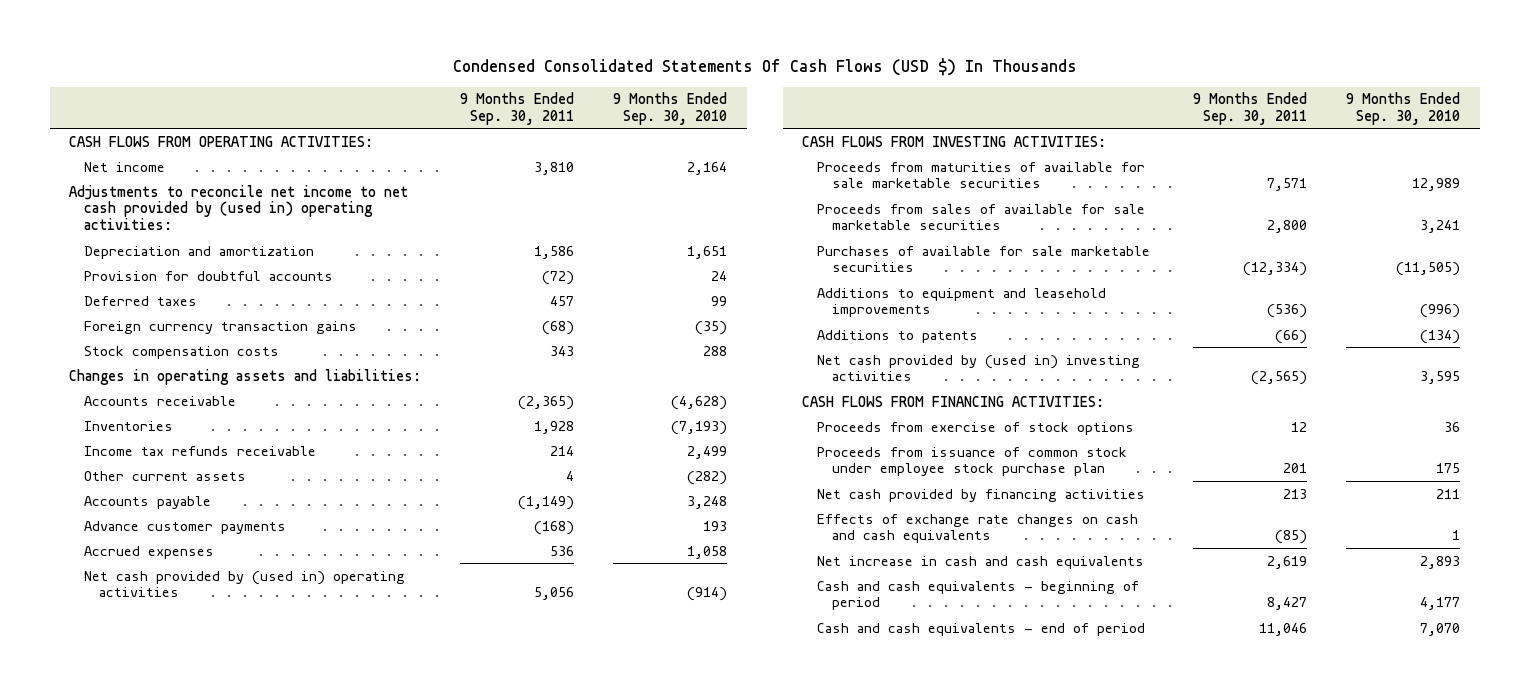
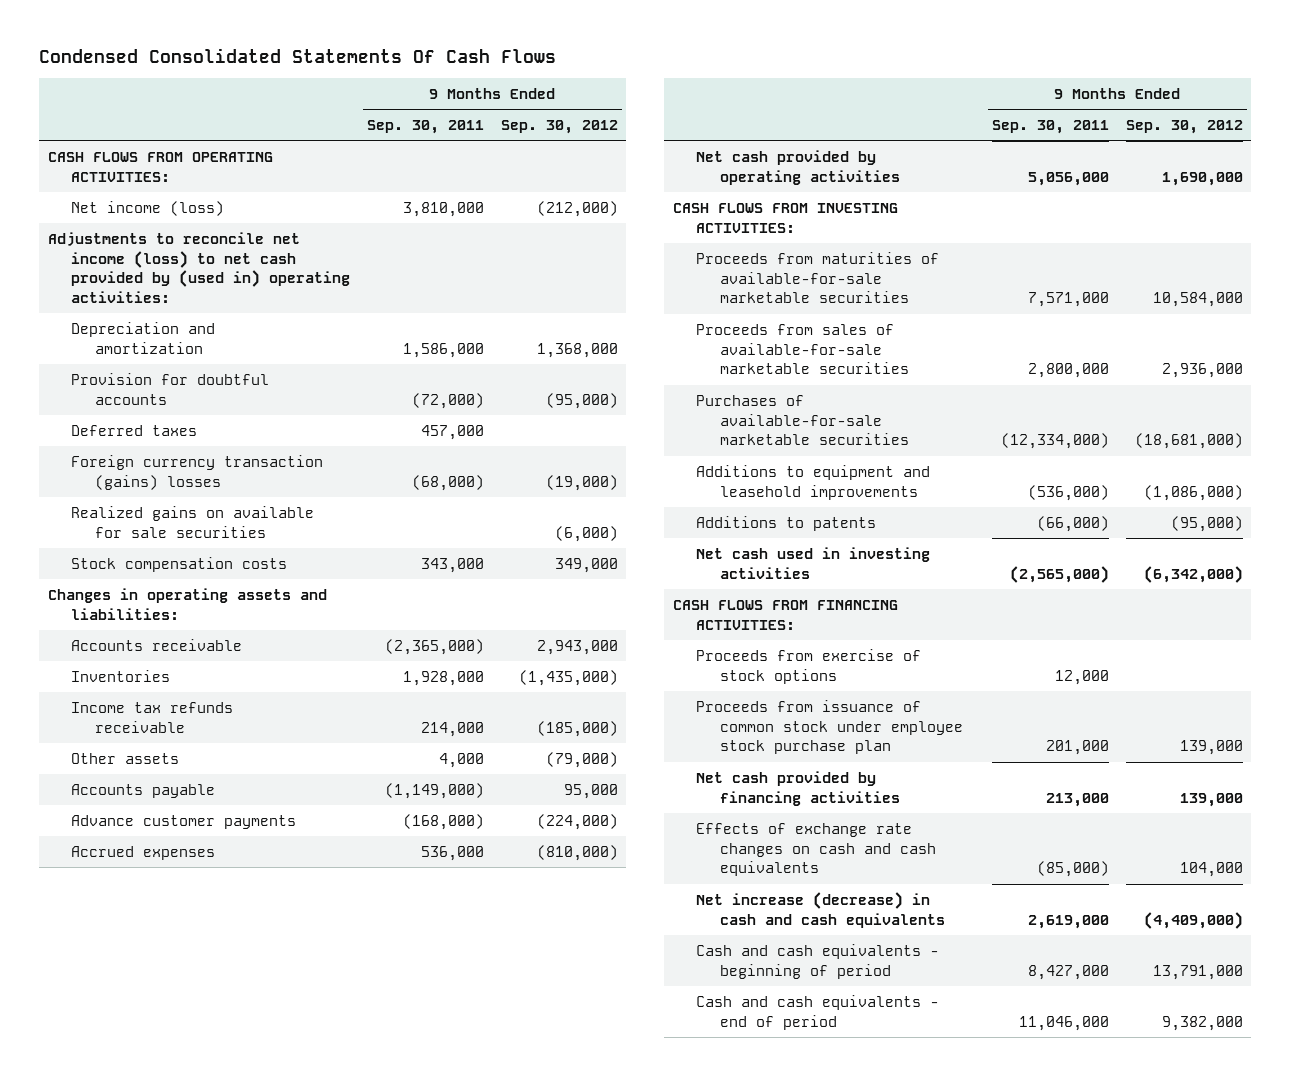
[452,58,1077,77] Condensed Consolidated Statements Of Cash Flows (USD $) In Thousands -> [39,47,557,63] Condensed Consolidated Statements Of Cash Flows
[613,92,728,125] 9 Months Ended Sep. 30, 2010 -> none
none -> [500,120,618,135] Sep. 30, 2012
[83,161,165,172] Net income -> [71,200,225,216] Net income (loss)
[534,161,575,175] 3,810 -> [403,201,485,217] 3,810,000
[69,184,409,231] Adjustments to reconcile net income to net cash provided by (used in) operating activities: -> [47,231,351,303] Adjustments to reconcile net income (loss) to net cash provided by (used in) operating activities:
[534,245,575,259] 1,586 -> [403,342,485,358] 1,586,000
[542,270,575,285] (72) -> [412,392,485,409] (72,000)
[550,295,575,306] 457 -> [421,424,485,440] 457,000
[83,320,357,334] Foreign currency transaction gains -> [71,454,324,490] Foreign currency transaction (gains) losses
[542,320,575,335] (68) -> [412,474,485,491] (68,000)
none -> [71,505,315,538] Realized gains on available for sale securities
[550,345,575,356] 343 -> [421,557,485,573] 343,000
[518,395,575,410] (2,365) -> [385,638,485,655] (2,365,000)
[534,420,575,434] 1,928 -> [403,670,485,686] 1,928,000
[550,445,575,456] 214 -> [421,721,485,737] 214,000
[83,470,246,481] Other current assets -> [71,752,180,764] Other assets
[566,470,575,481] 4 -> [439,752,485,768] 4,000
[518,495,575,510] (1,149) -> [385,782,485,799] (1,149,000)
[534,520,575,535] (168) -> [403,813,485,830] (168,000)
[550,545,575,556] 536 -> [421,845,485,861] 536,000
[83,570,405,598] Net cash provided by (used in) operating activities -> [696,149,900,185] Net cash provided by operating activities
[534,587,575,601] 5,056 -> [1027,171,1109,186] 5,056,000
[816,161,1145,189] Proceeds from maturities of available for sale marketable securities -> [696,251,940,304] Proceeds from maturities of available-for-sale marketable securities
[1267,178,1308,192] 7,571 -> [1027,292,1109,308] 7,571,000
[816,203,1145,231] Proceeds from sales of available for sale marketable securities -> [696,323,909,375] Proceeds from sales of available-for-sale marketable securities
[1267,220,1308,234] 2,800 -> [1027,363,1109,379] 2,800,000
[816,245,1150,273] Purchases of available for sale marketable securities -> [696,394,909,446] Purchases of available-for-sale marketable securities
[1243,262,1308,277] (12,334) -> [1000,433,1109,450] (12,334,000)
[1267,304,1308,319] (536) -> [1027,484,1109,501] (536,000)
[1275,329,1308,344] (66) -> [1036,515,1109,532] (66,000)
[816,354,1140,382] Net cash provided by (used in) investing activities -> [696,546,931,579] Net cash used in investing activities
[1251,371,1308,386] (2,565) -> [1009,565,1109,583] (2,565,000)
[1291,421,1308,432] 12 -> [1054,669,1109,685] 12,000
[1283,463,1308,474] 201 -> [1045,740,1109,756] 201,000
[1283,488,1308,499] 213 -> [1045,792,1109,807] 213,000
[1275,530,1308,545] (85) -> [1036,861,1109,878] (85,000)
[816,555,1144,569] Net increase in cash and cash equivalents -> [696,891,945,928] Net increase (decrease) in cash and cash equivalents
[1267,555,1308,569] 2,619 -> [1027,914,1109,929] 2,619,000
[1267,597,1308,611] 8,427 -> [1027,964,1109,980] 8,427,000
[1259,622,1308,636] 11,046 -> [1018,1015,1109,1031] 11,046,000

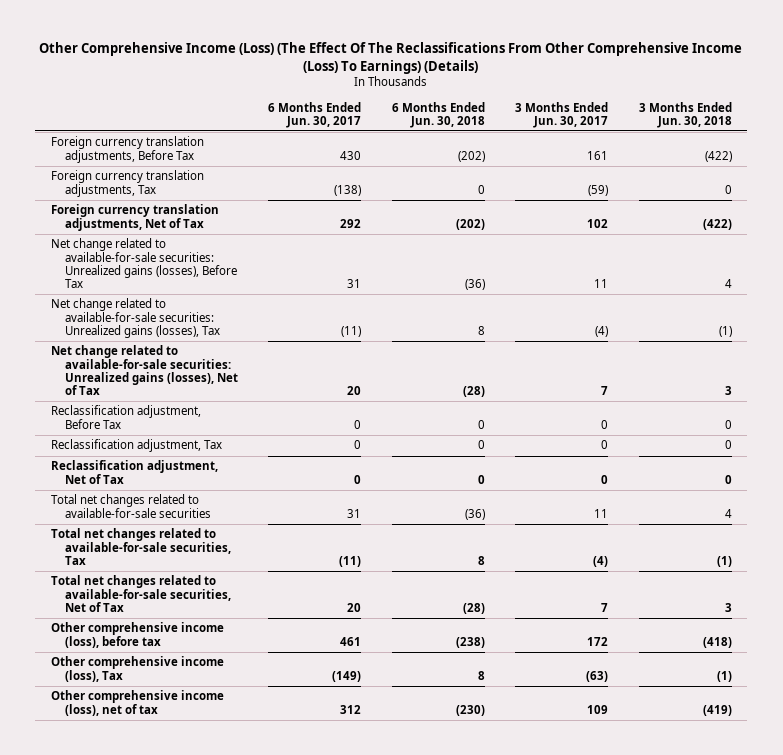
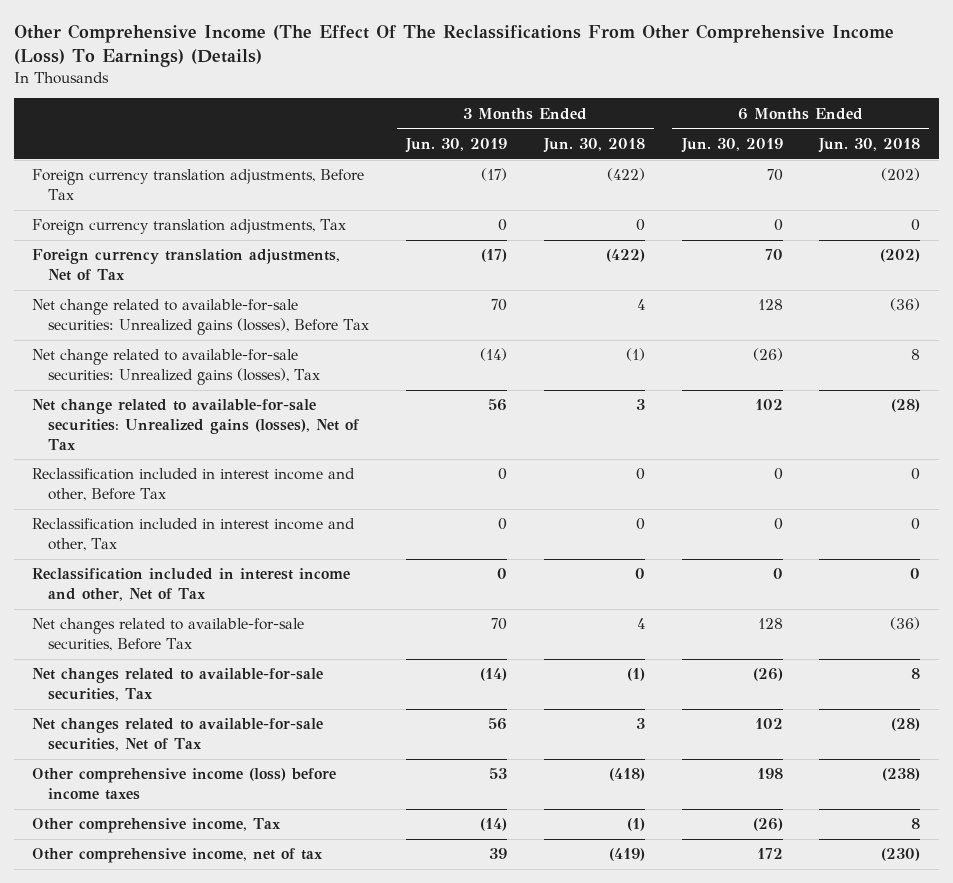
[39,42,743,74] Other Comprehensive Income (Loss) (The Effect Of The Reclassifications From Other Comprehensive Income (Loss) To Earnings) (Details) -> [13,23,894,67] Other Comprehensive Income (The Effect Of The Reclassifications From Other Comprehensive Income (Loss) To Earnings) (Details)
[268,101,362,128] 6 Months Ended Jun. 30, 2017 -> none
[515,101,609,128] 3 Months Ended Jun. 30, 2017 -> none
none -> [405,138,508,154] Jun. 30, 2019
none -> [680,138,783,154] Jun. 30, 2019
[50,405,201,429] Reclassification adjustment, Before Tax -> [32,468,356,501] Reclassification included in interest income and other, Before Tax
[50,439,222,453] Reclassification adjustment, Tax -> [32,518,356,551] Reclassification included in interest income and other, Tax
[50,460,218,484] Reclassification adjustment, Net of Tax -> [32,568,351,601] Reclassification included in interest income and other, Net of Tax
[50,494,211,518] Total net changes related to available-for-sale securities -> [32,618,305,651] Net changes related to available-for-sale securities, Before Tax
[50,528,231,565] Total net changes related to available-for-sale securities, Tax -> [32,668,324,701] Net changes related to available-for-sale securities, Tax
[50,575,231,612] Total net changes related to available-for-sale securities, Net of Tax -> [32,718,324,751] Net changes related to available-for-sale securities, Net of Tax
[50,622,224,648] Other comprehensive income (loss), before tax -> [32,768,337,800] Other comprehensive income (loss) before income taxes
[50,656,224,682] Other comprehensive income (loss), Tax -> [32,818,282,834] Other comprehensive income, Tax
[50,690,224,716] Other comprehensive income (loss), net of tax -> [32,848,324,864] Other comprehensive income, net of tax

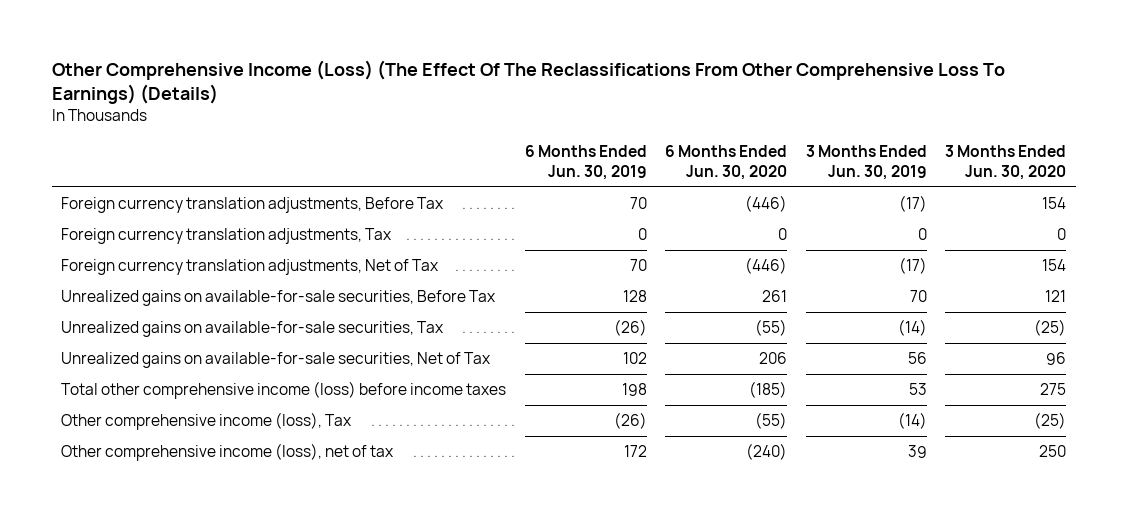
[13,23,894,67] Other Comprehensive Income (The Effect Of The Reclassifications From Other Comprehensive Income (Loss) To Earnings) (Details) -> [51,59,1005,104] Other Comprehensive Income (Loss) (The Effect Of The Reclassifications From Other Comprehensive Loss To Earnings) (Details)
[542,138,645,154] Jun. 30, 2018 -> none
[818,138,921,154] Jun. 30, 2018 -> none
none -> [665,145,788,181] 6 Months Ended Jun. 30, 2020
none -> [945,145,1067,181] 3 Months Ended Jun. 30, 2020
[32,299,370,335] Net change related to available-for-sale securities: Unrealized gains (losses), Before Tax -> none
[32,349,321,385] Net change related to available-for-sale securities: Unrealized gains (losses), Tax -> none
[32,399,361,450] Net change related to available-for-sale securities: Unrealized gains (losses), Net of Tax -> none
[32,468,356,501] Reclassification included in interest income and other, Before Tax -> none
[32,518,356,551] Reclassification included in interest income and other, Tax -> none
[32,568,351,601] Reclassification included in interest income and other, Net of Tax -> none
[32,618,305,651] Net changes related to available-for-sale securities, Before Tax -> [60,290,496,307] Unrealized gains on available-for-sale securities, Before Tax
[32,668,324,701] Net changes related to available-for-sale securities, Tax -> [60,321,444,338] Unrealized gains on available-for-sale securities, Tax
[32,718,324,751] Net changes related to available-for-sale securities, Net of Tax -> [60,352,491,369] Unrealized gains on available-for-sale securities, Net of Tax
[32,768,337,800] Other comprehensive income (loss) before income taxes -> [60,381,506,400] Total other comprehensive income (loss) before income taxes
[32,818,282,834] Other comprehensive income, Tax -> [60,412,352,431] Other comprehensive income (loss), Tax
[32,848,324,864] Other comprehensive income, net of tax -> [60,443,394,462] Other comprehensive income (loss), net of tax

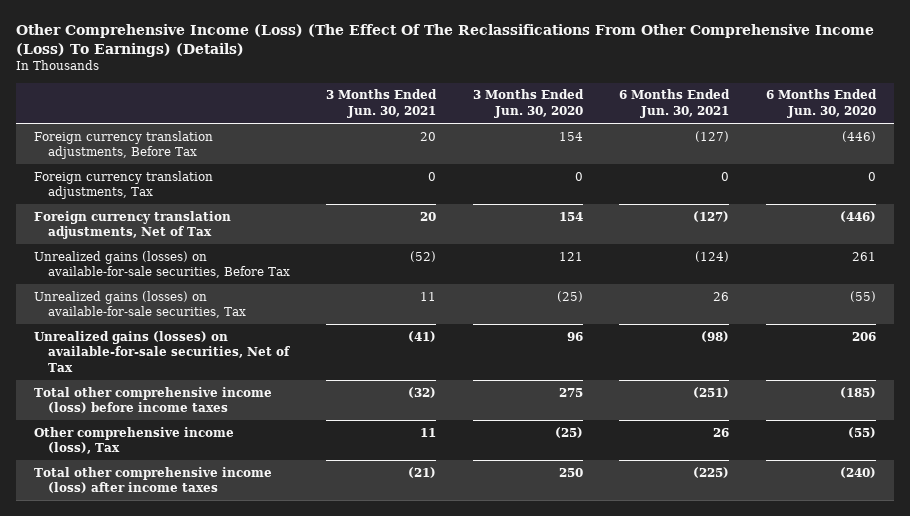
[51,59,1005,104] Other Comprehensive Income (Loss) (The Effect Of The Reclassifications From Other Comprehensive Loss To Earnings) (Details) -> [15,23,874,57] Other Comprehensive Income (Loss) (The Effect Of The Reclassifications From Other Comprehensive Income (Loss) To Earnings) (Details)
[524,145,647,181] 6 Months Ended Jun. 30, 2019 -> none
[805,145,927,181] 3 Months Ended Jun. 30, 2019 -> none
none -> [326,89,438,119] 3 Months Ended Jun. 30, 2021
none -> [619,89,731,119] 6 Months Ended Jun. 30, 2021
[60,290,496,307] Unrealized gains on available-for-sale securities, Before Tax -> [34,250,290,279] Unrealized gains (losses) on available-for-sale securities, Before Tax
[60,321,444,338] Unrealized gains on available-for-sale securities, Tax -> [34,290,246,319] Unrealized gains (losses) on available-for-sale securities, Tax
[60,352,491,369] Unrealized gains on available-for-sale securities, Net of Tax -> [34,330,290,373] Unrealized gains (losses) on available-for-sale securities, Net of Tax
[60,443,394,462] Other comprehensive income (loss), net of tax -> [34,466,273,494] Total other comprehensive income (loss) after income taxes

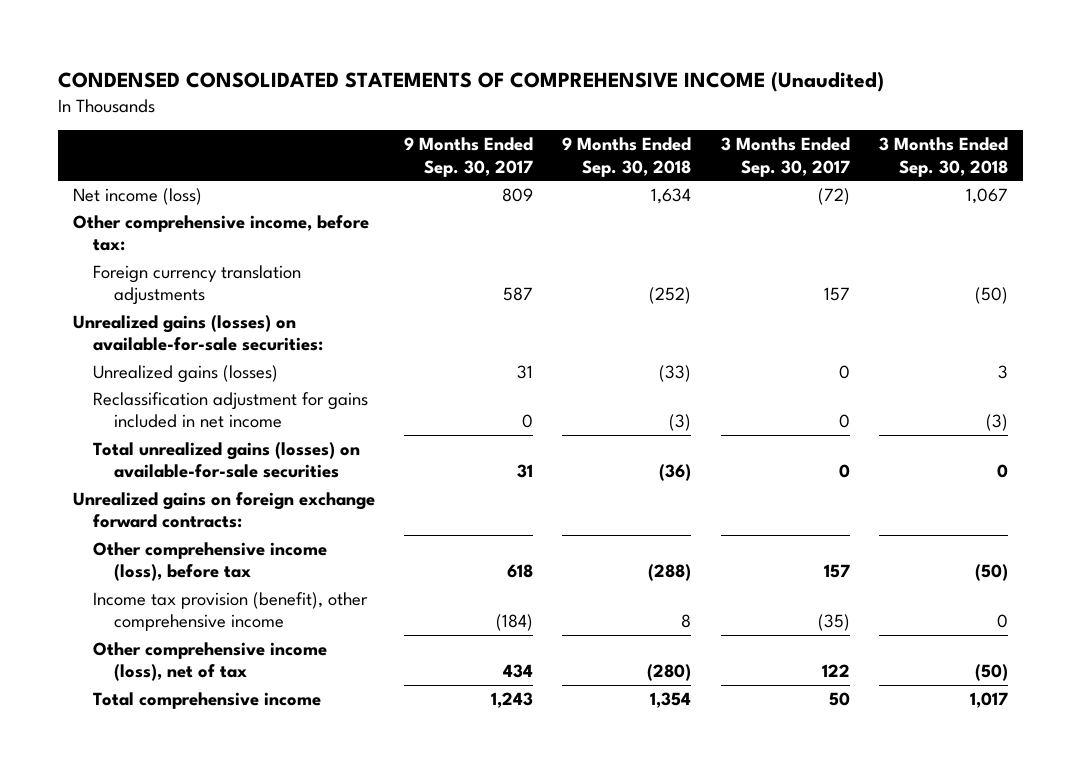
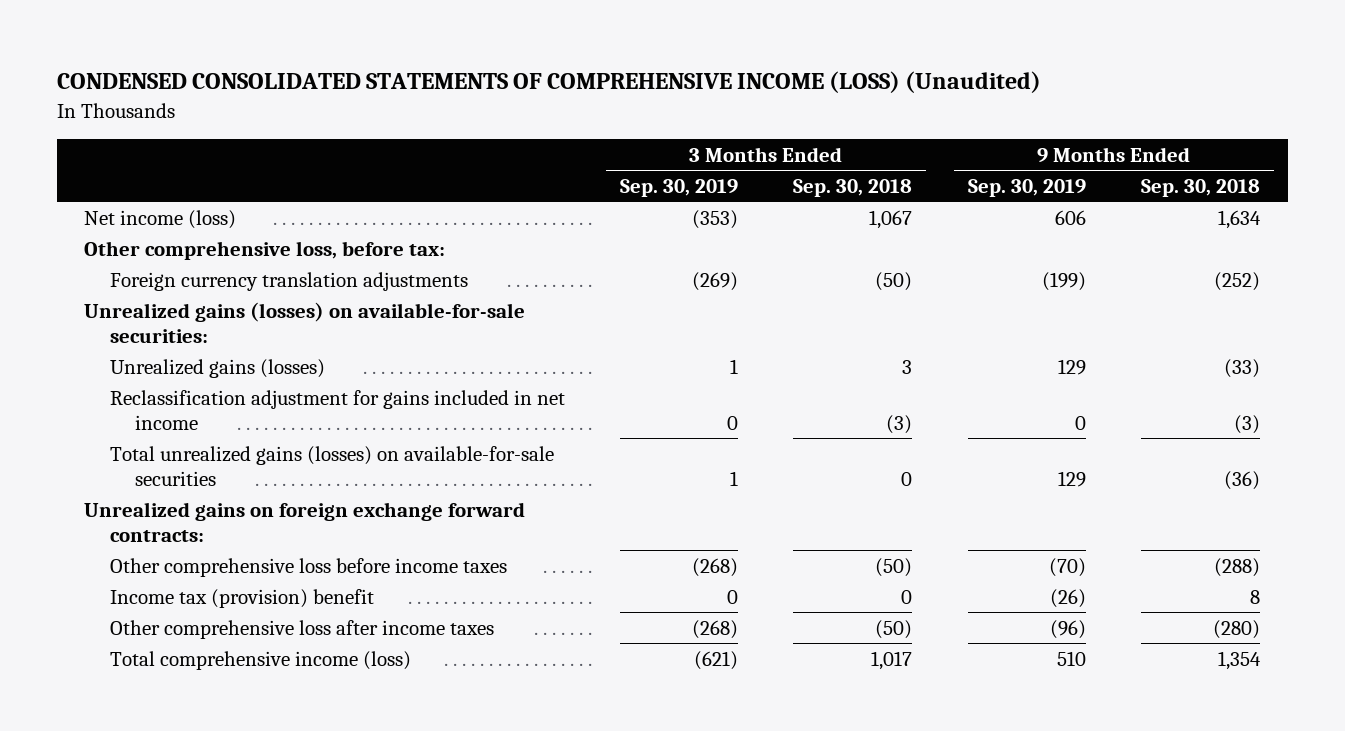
[57,70,884,92] CONDENSED CONSOLIDATED STATEMENTS OF COMPREHENSIVE INCOME (Unaudited) -> [56,71,1041,94] CONDENSED CONSOLIDATED STATEMENTS OF COMPREHENSIVE INCOME (LOSS) (Unaudited)
[403,137,533,177] 9 Months Ended Sep. 30, 2017 -> none
[720,137,850,177] 3 Months Ended Sep. 30, 2017 -> none
none -> [620,178,739,197] Sep. 30, 2019
none -> [967,178,1086,197] Sep. 30, 2019
[72,214,369,252] Other comprehensive income, before tax: -> [84,240,446,260] Other comprehensive loss, before tax:
[93,541,328,582] Other comprehensive income (loss), before tax -> [109,557,507,577] Other comprehensive loss before income taxes
[93,591,369,632] Income tax provision (benefit), other comprehensive income -> [109,588,374,608] Income tax (provision) benefit
[93,641,328,682] Other comprehensive income (loss), net of tax -> [109,619,494,639] Other comprehensive loss after income taxes
[93,691,322,709] Total comprehensive income -> [109,650,411,670] Total comprehensive income (loss)

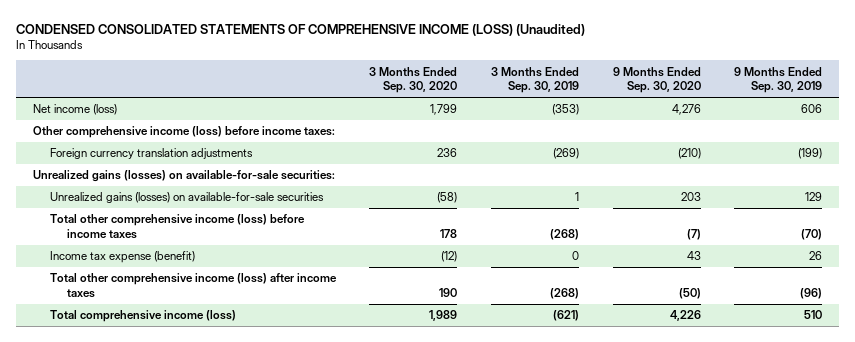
[793,178,913,197] Sep. 30, 2018 -> none
[1141,178,1261,197] Sep. 30, 2018 -> none
none -> [369,66,458,94] 3 Months Ended Sep. 30, 2020
none -> [612,66,701,94] 9 Months Ended Sep. 30, 2020
[84,240,446,260] Other comprehensive loss, before tax: -> [32,126,335,139] Other comprehensive income (loss) before income taxes:
[109,358,325,378] Unrealized gains (losses) -> none
[109,389,565,430] Reclassification adjustment for gains included in net income -> none
[84,501,526,542] Unrealized gains on foreign exchange forward contracts: -> none
[109,445,554,486] Total unrealized gains (losses) on available-for-sale securities -> [49,192,324,204] Unrealized gains (losses) on available-for-sale securities
[109,557,507,577] Other comprehensive loss before income taxes -> [49,214,305,239] Total other comprehensive income (loss) before income taxes
[109,588,374,608] Income tax (provision) benefit -> [49,251,195,264] Income tax expense (benefit)
[1049,588,1086,608] (26) -> [809,251,823,261] 26
[109,619,494,639] Other comprehensive loss after income taxes -> [49,273,337,298] Total other comprehensive income (loss) after income taxes

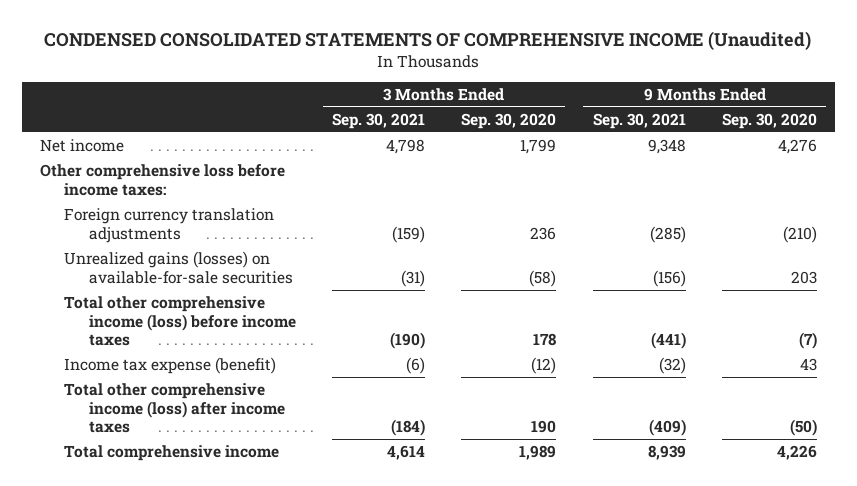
[15,23,585,36] CONDENSED CONSOLIDATED STATEMENTS OF COMPREHENSIVE INCOME (LOSS) (Unaudited) -> [44,30,812,50] CONDENSED CONSOLIDATED STATEMENTS OF COMPREHENSIVE INCOME (Unaudited)
[491,66,580,94] 3 Months Ended Sep. 30, 2019 -> none
[734,66,823,94] 9 Months Ended Sep. 30, 2019 -> none
none -> [332,112,426,129] Sep. 30, 2021
none -> [592,112,686,129] Sep. 30, 2021
[32,104,117,116] Net income (loss) -> [39,139,124,153] Net income
[32,126,335,139] Other comprehensive income (loss) before income taxes: -> [39,164,285,196] Other comprehensive loss before income taxes:
[32,170,335,183] Unrealized gains (losses) on available-for-sale securities: -> none
[49,310,236,323] Total comprehensive income (loss) -> [64,445,280,462] Total comprehensive income

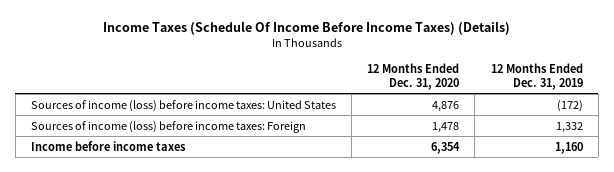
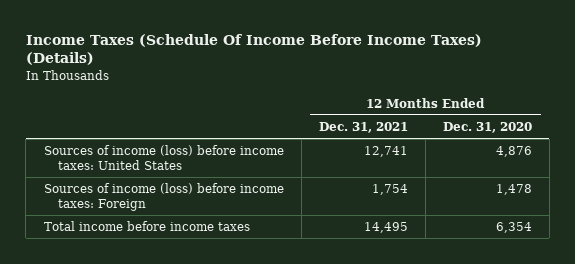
[490,62,583,90] 12 Months Ended Dec. 31, 2019 -> none
none -> [318,121,408,133] Dec. 31, 2021
[30,140,186,151] Income before income taxes -> [43,220,250,231] Total income before income taxes

